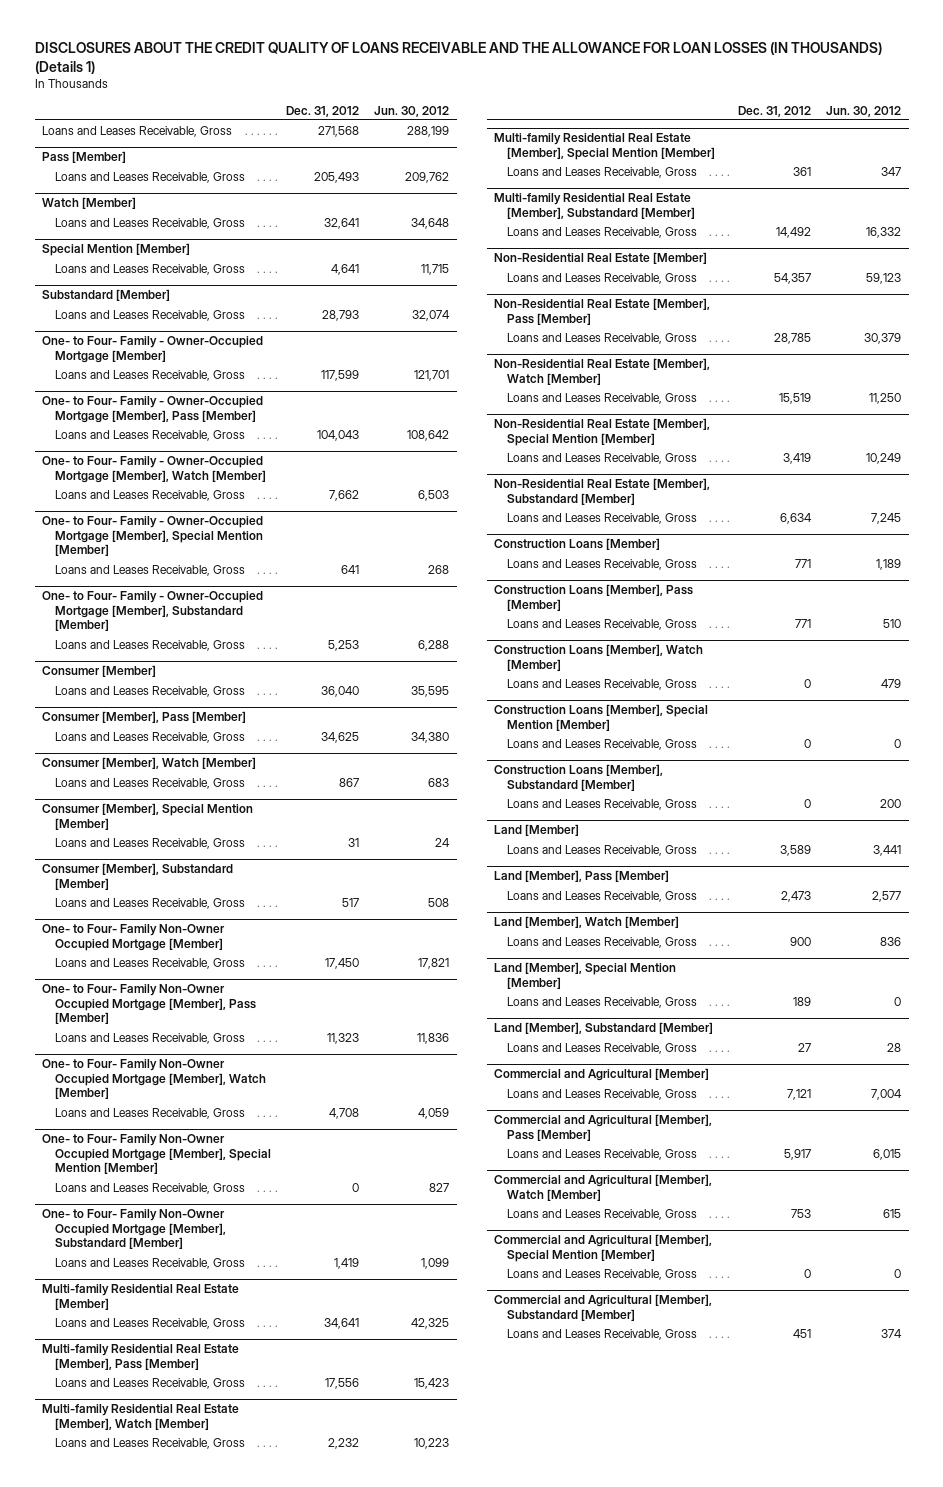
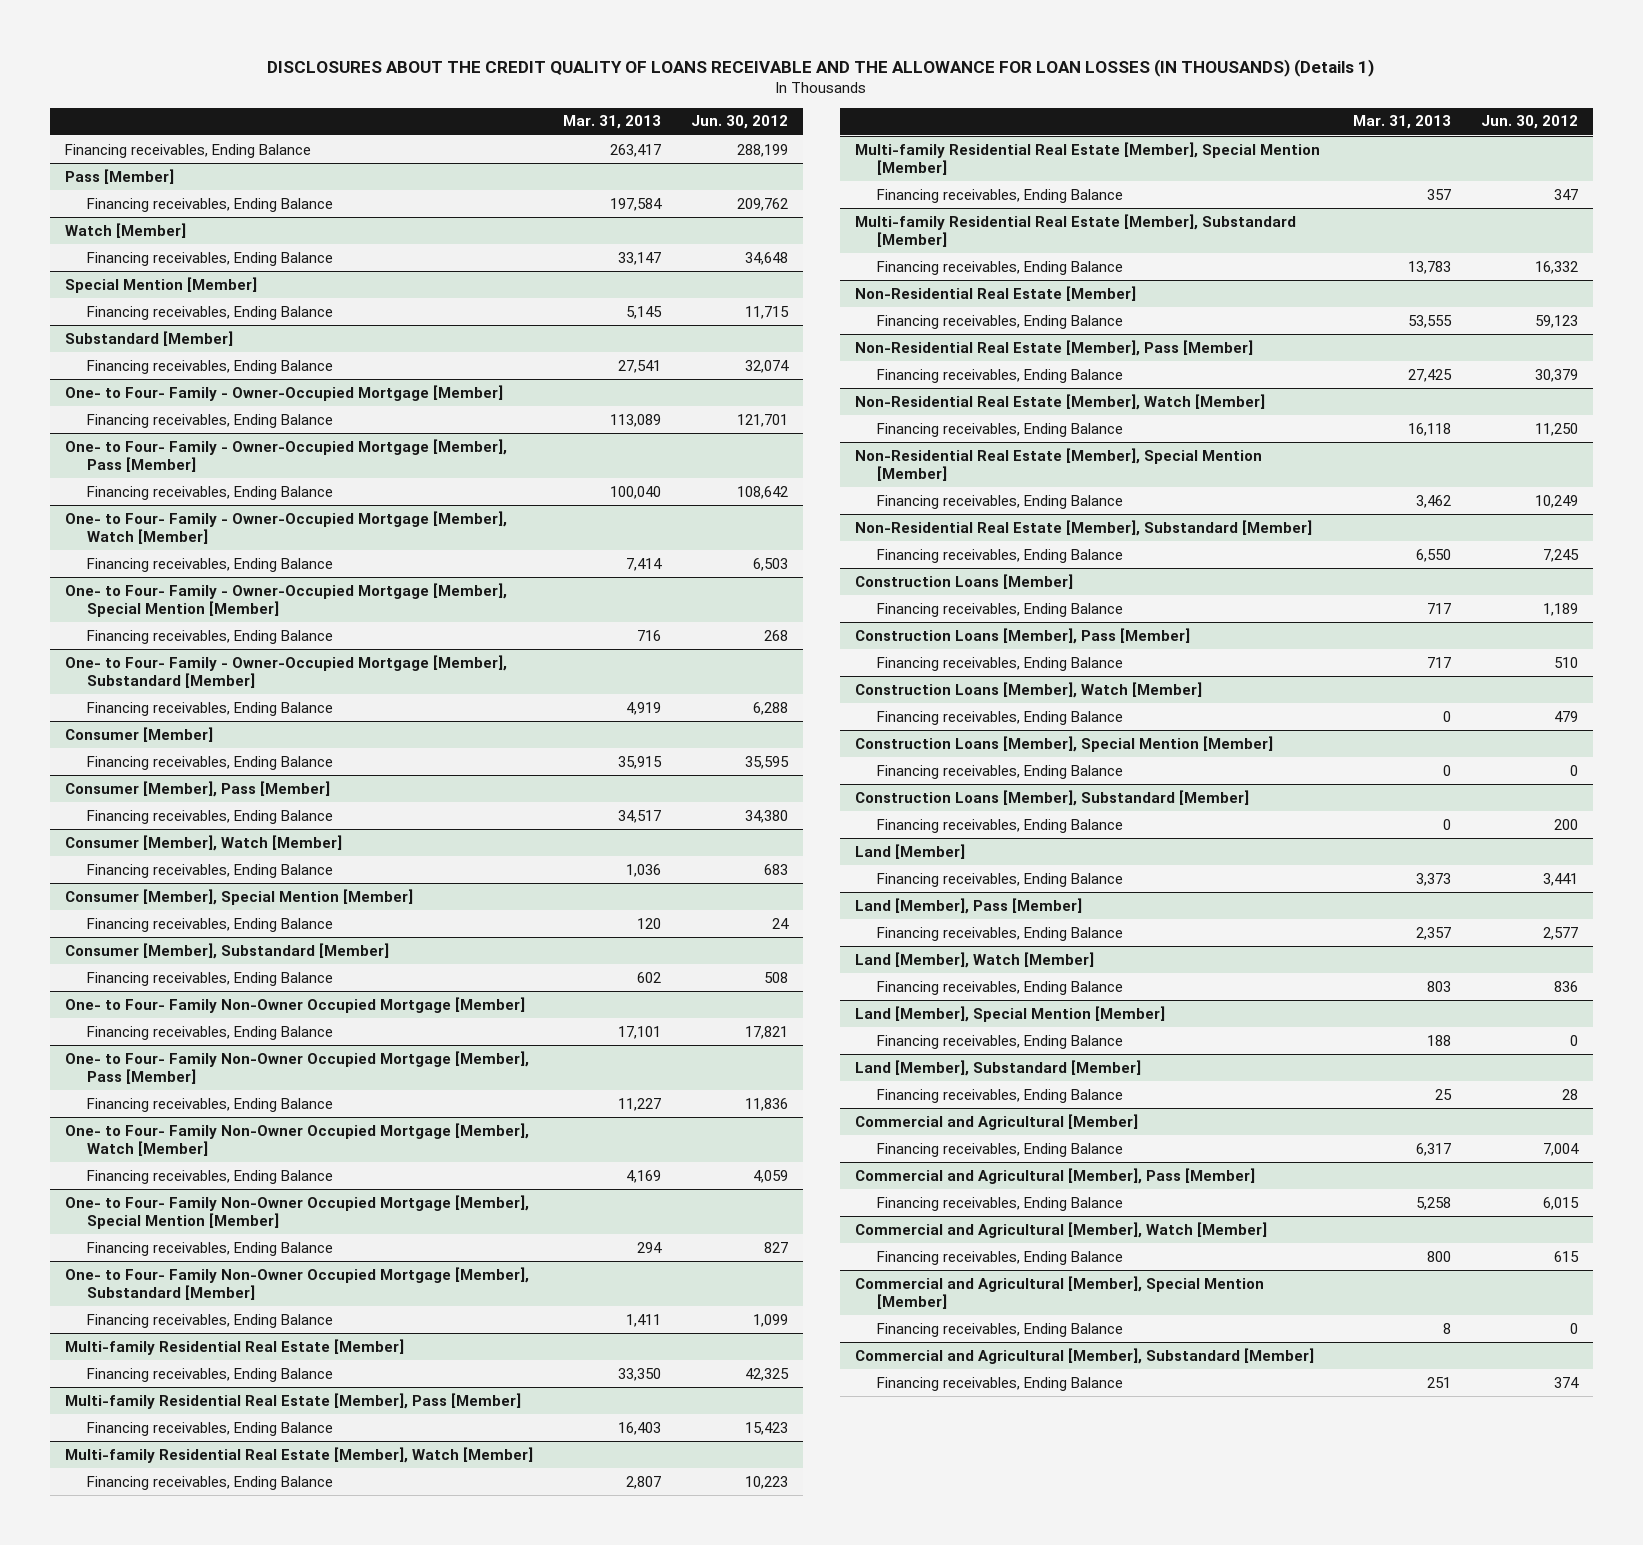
[285,105,359,117] Dec. 31, 2012 -> none
none -> [562,115,661,130] Mar. 31, 2013
[42,126,233,138] Loans and Leases Receivable, Gross -> [64,143,311,158] Financing receivables, Ending Balance
[54,172,245,184] Loans and Leases Receivable, Gross -> [86,197,333,212] Financing receivables, Ending Balance
[54,218,245,230] Loans and Leases Receivable, Gross -> [86,251,333,266] Financing receivables, Ending Balance
[54,264,245,276] Loans and Leases Receivable, Gross -> [86,305,333,320] Financing receivables, Ending Balance
[54,310,245,322] Loans and Leases Receivable, Gross -> [86,359,333,374] Financing receivables, Ending Balance
[54,370,245,382] Loans and Leases Receivable, Gross -> [86,413,333,428] Financing receivables, Ending Balance
[54,430,245,442] Loans and Leases Receivable, Gross -> [86,485,333,500] Financing receivables, Ending Balance
[54,490,245,502] Loans and Leases Receivable, Gross -> [86,557,333,572] Financing receivables, Ending Balance
[54,565,245,577] Loans and Leases Receivable, Gross -> [86,629,333,644] Financing receivables, Ending Balance
[54,640,245,652] Loans and Leases Receivable, Gross -> [86,701,333,716] Financing receivables, Ending Balance
[54,686,245,698] Loans and Leases Receivable, Gross -> [86,755,333,770] Financing receivables, Ending Balance
[54,732,245,744] Loans and Leases Receivable, Gross -> [86,809,333,824] Financing receivables, Ending Balance
[54,778,245,790] Loans and Leases Receivable, Gross -> [86,863,333,878] Financing receivables, Ending Balance
[54,838,245,850] Loans and Leases Receivable, Gross -> [86,917,333,932] Financing receivables, Ending Balance
[54,898,245,910] Loans and Leases Receivable, Gross -> [86,971,333,986] Financing receivables, Ending Balance
[54,958,245,970] Loans and Leases Receivable, Gross -> [86,1025,333,1040] Financing receivables, Ending Balance
[54,1033,245,1045] Loans and Leases Receivable, Gross -> [86,1097,333,1112] Financing receivables, Ending Balance
[54,1108,245,1120] Loans and Leases Receivable, Gross -> [86,1169,333,1184] Financing receivables, Ending Balance
[54,1183,245,1195] Loans and Leases Receivable, Gross -> [86,1241,333,1256] Financing receivables, Ending Balance
[54,1258,245,1270] Loans and Leases Receivable, Gross -> [86,1313,333,1328] Financing receivables, Ending Balance
[54,1318,245,1330] Loans and Leases Receivable, Gross -> [86,1367,333,1382] Financing receivables, Ending Balance
[54,1378,245,1390] Loans and Leases Receivable, Gross -> [86,1421,333,1436] Financing receivables, Ending Balance
[54,1438,245,1450] Loans and Leases Receivable, Gross -> [86,1475,333,1490] Financing receivables, Ending Balance
[506,167,697,179] Loans and Leases Receivable, Gross -> [876,188,1123,203] Financing receivables, Ending Balance
[506,227,697,239] Loans and Leases Receivable, Gross -> [876,260,1123,275] Financing receivables, Ending Balance
[506,273,697,285] Loans and Leases Receivable, Gross -> [876,314,1123,329] Financing receivables, Ending Balance
[506,333,697,345] Loans and Leases Receivable, Gross -> [876,368,1123,383] Financing receivables, Ending Balance
[506,393,697,405] Loans and Leases Receivable, Gross -> [876,422,1123,437] Financing receivables, Ending Balance
[506,453,697,465] Loans and Leases Receivable, Gross -> [876,494,1123,509] Financing receivables, Ending Balance
[506,513,697,525] Loans and Leases Receivable, Gross -> [876,548,1123,563] Financing receivables, Ending Balance
[506,559,697,571] Loans and Leases Receivable, Gross -> [876,602,1123,617] Financing receivables, Ending Balance
[506,619,697,631] Loans and Leases Receivable, Gross -> [876,656,1123,671] Financing receivables, Ending Balance
[506,679,697,691] Loans and Leases Receivable, Gross -> [876,710,1123,725] Financing receivables, Ending Balance
[506,739,697,751] Loans and Leases Receivable, Gross -> [876,764,1123,779] Financing receivables, Ending Balance
[506,799,697,811] Loans and Leases Receivable, Gross -> [876,818,1123,833] Financing receivables, Ending Balance
[506,845,697,857] Loans and Leases Receivable, Gross -> [876,872,1123,887] Financing receivables, Ending Balance
[506,891,697,903] Loans and Leases Receivable, Gross -> [876,926,1123,941] Financing receivables, Ending Balance
[506,937,697,949] Loans and Leases Receivable, Gross -> [876,980,1123,995] Financing receivables, Ending Balance
[506,997,697,1009] Loans and Leases Receivable, Gross -> [876,1034,1123,1049] Financing receivables, Ending Balance
[506,1043,697,1055] Loans and Leases Receivable, Gross -> [876,1088,1123,1103] Financing receivables, Ending Balance
[506,1089,697,1101] Loans and Leases Receivable, Gross -> [876,1142,1123,1157] Financing receivables, Ending Balance
[506,1149,697,1161] Loans and Leases Receivable, Gross -> [876,1196,1123,1211] Financing receivables, Ending Balance
[506,1209,697,1221] Loans and Leases Receivable, Gross -> [876,1250,1123,1265] Financing receivables, Ending Balance
[506,1269,697,1281] Loans and Leases Receivable, Gross -> [876,1322,1123,1337] Financing receivables, Ending Balance
[506,1329,697,1341] Loans and Leases Receivable, Gross -> [876,1376,1123,1391] Financing receivables, Ending Balance

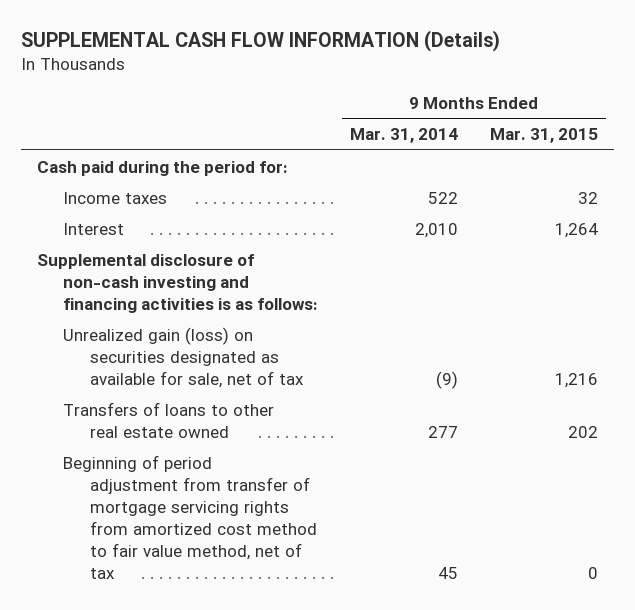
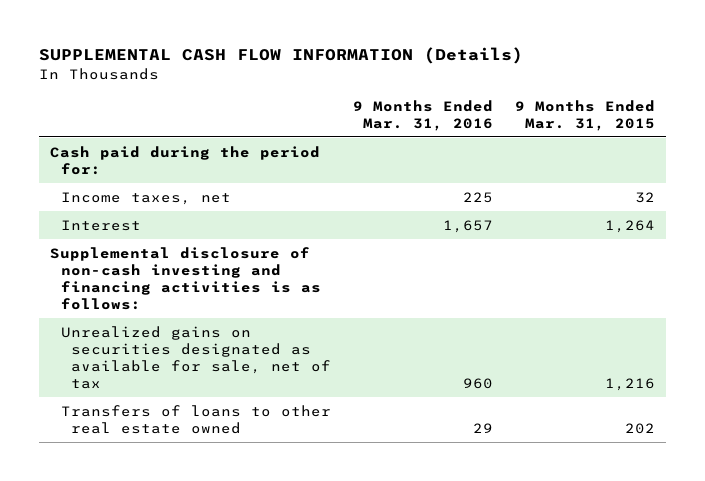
[350,128,459,144] Mar. 31, 2014 -> none
none -> [353,99,494,131] 9 Months Ended Mar. 31, 2016
[63,191,168,204] Income taxes -> [60,191,231,205] Income taxes, net
[63,326,304,388] Unrealized gain (loss) on securities designated as available for sale, net of tax -> [60,325,332,389] Unrealized gains on securities designated as available for sale, net of tax
[63,454,317,579] Beginning of period adjustment from transfer of mortgage servicing rights from amortized cost method to fair value method, net of tax -> none

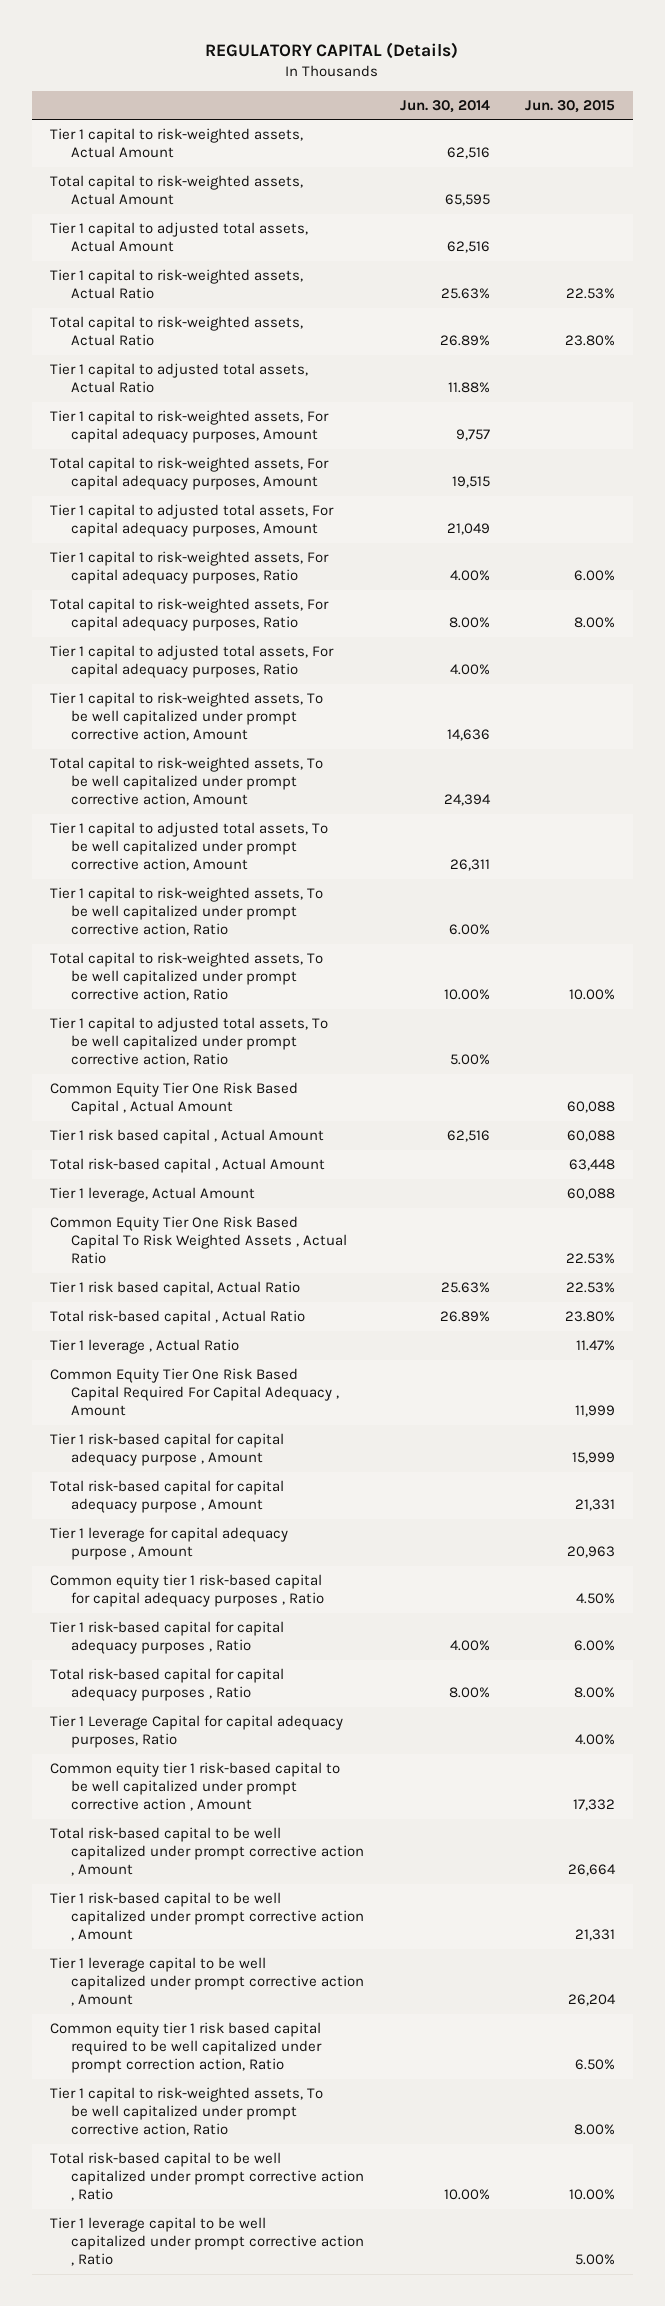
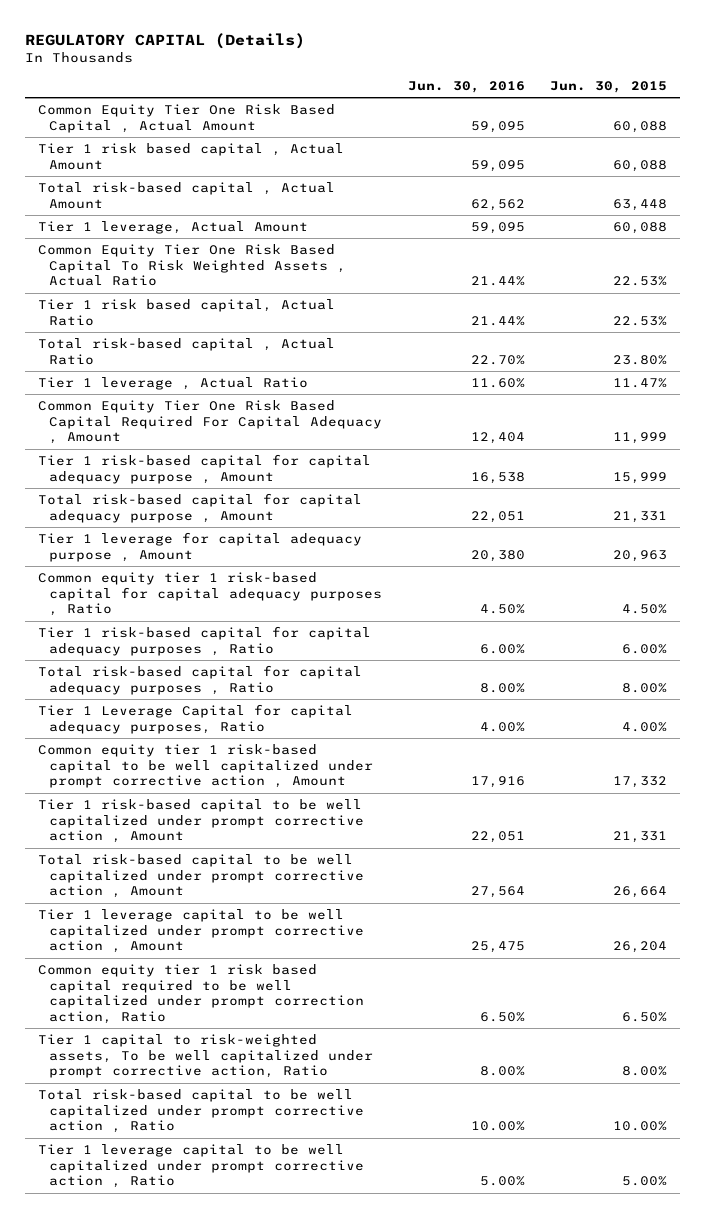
[399,99,490,113] Jun. 30, 2014 -> none
none -> [407,81,525,94] Jun. 30, 2016
[49,128,303,158] Tier 1 capital to risk-weighted assets, Actual Amount -> none
[49,175,303,205] Total capital to risk-weighted assets, Actual Amount -> none
[49,222,308,252] Tier 1 capital to adjusted total assets, Actual Amount -> none
[49,269,303,299] Tier 1 capital to risk-weighted assets, Actual Ratio -> none
[49,316,303,346] Total capital to risk-weighted assets, Actual Ratio -> none
[49,363,308,393] Tier 1 capital to adjusted total assets, Actual Ratio -> none
[49,410,329,443] Tier 1 capital to risk-weighted assets, For capital adequacy purposes, Amount -> none
[49,457,329,490] Total capital to risk-weighted assets, For capital adequacy purposes, Amount -> none
[49,504,334,537] Tier 1 capital to adjusted total assets, For capital adequacy purposes, Amount -> none
[49,551,329,584] Tier 1 capital to risk-weighted assets, For capital adequacy purposes, Ratio -> none
[49,598,329,631] Total capital to risk-weighted assets, For capital adequacy purposes, Ratio -> none
[49,645,334,678] Tier 1 capital to adjusted total assets, For capital adequacy purposes, Ratio -> none
[49,692,323,741] Tier 1 capital to risk-weighted assets, To be well capitalized under prompt corrective action, Amount -> none
[49,757,323,806] Total capital to risk-weighted assets, To be well capitalized under prompt corrective action, Amount -> none
[49,822,328,871] Tier 1 capital to adjusted total assets, To be well capitalized under prompt corrective action, Amount -> none
[49,887,323,936] Tier 1 capital to risk-weighted assets, To be well capitalized under prompt corrective action, Ratio -> none
[49,952,323,1001] Total capital to risk-weighted assets, To be well capitalized under prompt corrective action, Ratio -> none
[49,1017,328,1066] Tier 1 capital to adjusted total assets, To be well capitalized under prompt corrective action, Ratio -> none
[49,1827,365,1876] Total risk-based capital to be well capitalized under prompt corrective action , Amount -> [38,854,364,899] Total risk-based capital to be well capitalized under prompt corrective action , Amount

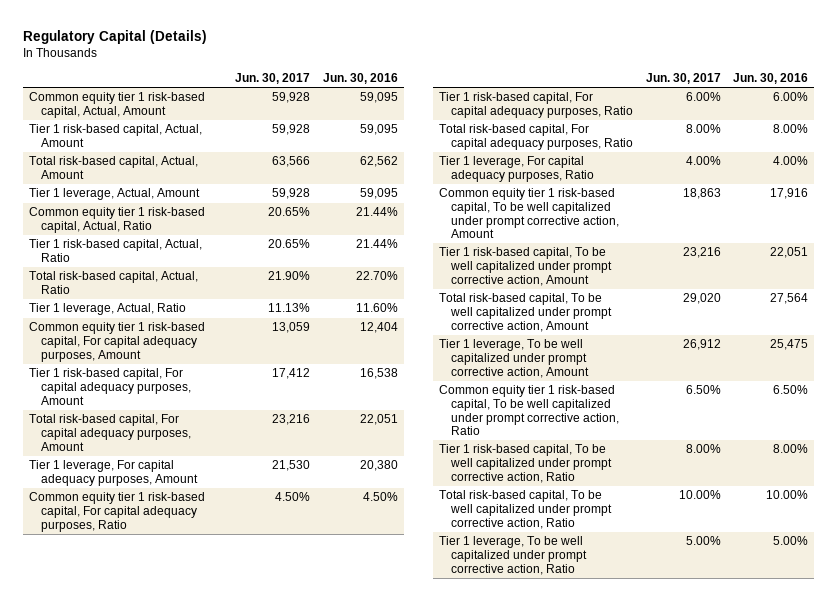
[25,32,306,49] REGULATORY CAPITAL (Details) -> [22,30,207,45] Regulatory Capital (Details)
[550,81,668,94] Jun. 30, 2015 -> none
none -> [235,73,311,85] Jun. 30, 2017
[38,104,336,133] Common Equity Tier One Risk Based Capital , Actual Amount -> [28,92,205,118] Common equity tier 1 risk-based capital, Actual, Amount
[38,143,345,170] Tier 1 risk based capital , Actual Amount -> [28,124,202,147] Tier 1 risk-based capital, Actual, Amount
[38,182,336,209] Total risk-based capital , Actual Amount -> [28,156,198,179] Total risk-based capital, Actual, Amount
[38,221,309,235] Tier 1 leverage, Actual Amount -> [28,188,200,201] Tier 1 leverage, Actual, Amount
[38,244,346,287] Common Equity Tier One Risk Based Capital To Risk Weighted Assets , Actual Ratio -> [28,207,205,233] Common equity tier 1 risk-based capital, Actual, Ratio
[38,299,336,326] Tier 1 risk based capital, Actual Ratio -> [28,239,202,262] Tier 1 risk-based capital, Actual, Ratio
[38,338,336,365] Total risk-based capital , Actual Ratio -> [28,271,198,294] Total risk-based capital, Actual, Ratio
[38,377,309,391] Tier 1 leverage , Actual Ratio -> [28,303,186,316] Tier 1 leverage, Actual, Ratio
[38,400,382,445] Common Equity Tier One Risk Based Capital Required For Capital Adequacy , Amount -> [28,322,205,362] Common equity tier 1 risk-based capital, For capital adequacy purposes, Amount
[38,454,372,484] Tier 1 risk-based capital for capital adequacy purpose , Amount -> [28,368,191,405] Tier 1 risk-based capital, For capital adequacy purposes, Amount
[38,493,363,523] Total risk-based capital for capital adequacy purpose , Amount -> [28,414,191,451] Total risk-based capital, For capital adequacy purposes, Amount
[38,532,363,562] Tier 1 leverage for capital adequacy purpose , Amount -> [28,460,198,486] Tier 1 leverage, For capital adequacy purposes, Amount
[38,572,382,617] Common equity tier 1 risk-based capital for capital adequacy purposes , Ratio -> [28,492,205,532] Common equity tier 1 risk-based capital, For capital adequacy purposes, Ratio
[38,626,372,656] Tier 1 risk-based capital for capital adequacy purposes , Ratio -> [439,92,634,118] Tier 1 risk-based capital, For capital adequacy purposes, Ratio
[38,665,363,695] Total risk-based capital for capital adequacy purposes , Ratio -> [439,124,634,150] Total risk-based capital, For capital adequacy purposes, Ratio
[38,704,354,734] Tier 1 Leverage Capital for capital adequacy purposes, Ratio -> [439,156,595,182] Tier 1 leverage, For capital adequacy purposes, Ratio
[38,744,373,789] Common equity tier 1 risk-based capital to be well capitalized under prompt corrective action , Amount -> [439,188,620,239] Common equity tier 1 risk-based capital, To be well capitalized under prompt corrective action, Amount
[38,799,364,844] Tier 1 risk-based capital to be well capitalized under prompt corrective action , Amount -> [439,247,613,286] Tier 1 risk-based capital, To be well capitalized under prompt corrective action, Amount
[38,854,364,899] Total risk-based capital to be well capitalized under prompt corrective action , Amount -> [439,293,613,332] Total risk-based capital, To be well capitalized under prompt corrective action, Amount
[38,909,364,954] Tier 1 leverage capital to be well capitalized under prompt corrective action , Amount -> [439,339,590,378] Tier 1 leverage, To be well capitalized under prompt corrective action, Amount
[38,964,364,1025] Common equity tier 1 risk based capital required to be well capitalized under prompt correction action, Ratio -> [439,385,620,436] Common equity tier 1 risk-based capital, To be well capitalized under prompt corrective action, Ratio
[38,1034,373,1079] Tier 1 capital to risk-weighted assets, To be well capitalized under prompt corrective action, Ratio -> [439,444,613,483] Tier 1 risk-based capital, To be well capitalized under prompt corrective action, Ratio
[38,1089,364,1134] Total risk-based capital to be well capitalized under prompt corrective action , Ratio -> [439,490,613,529] Total risk-based capital, To be well capitalized under prompt corrective action, Ratio
[38,1144,364,1189] Tier 1 leverage capital to be well capitalized under prompt corrective action , Ratio -> [439,536,588,575] Tier 1 leverage, To be well capitalized under prompt corrective action, Ratio

